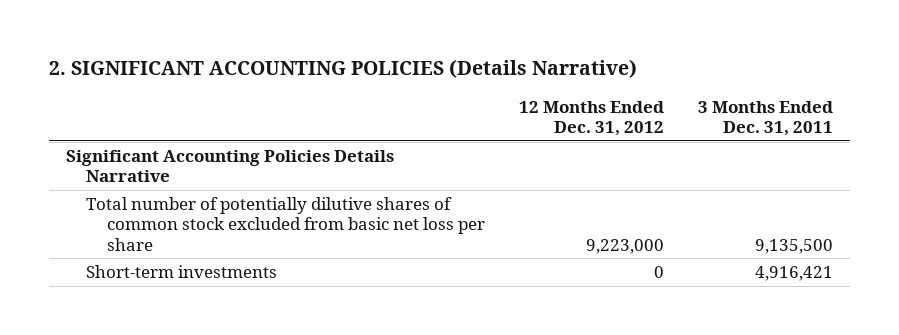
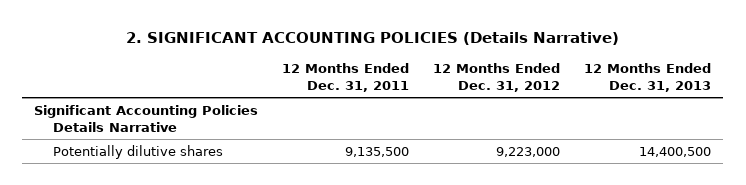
[698,100,834,137] 3 Months Ended Dec. 31, 2011 -> none
none -> [282,62,410,92] 12 Months Ended Dec. 31, 2011
none -> [584,62,712,92] 12 Months Ended Dec. 31, 2013
[86,265,278,279] Short-term investments -> none
[86,197,485,251] Total number of potentially dilutive shares of common stock excluded from basic net loss per share -> [52,144,223,159] Potentially dilutive shares

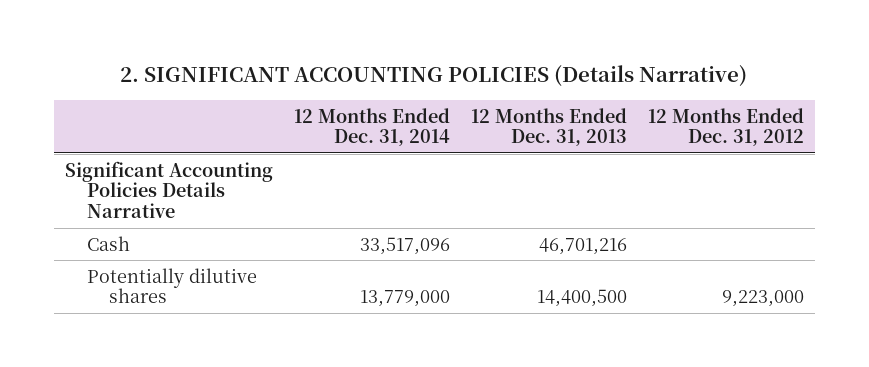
[282,62,410,92] 12 Months Ended Dec. 31, 2011 -> none
none -> [293,107,450,147] 12 Months Ended Dec. 31, 2014
none -> [86,235,130,251] Cash

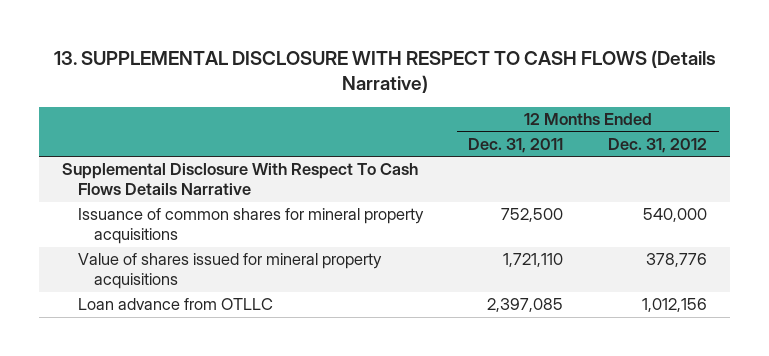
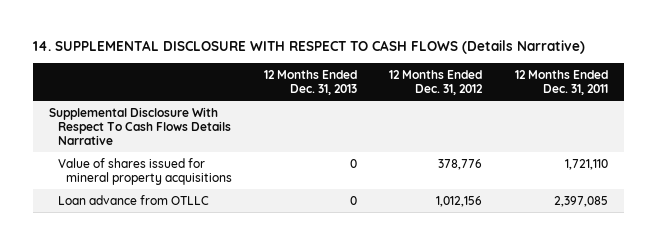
[53,49,716,94] 13. SUPPLEMENTAL DISCLOSURE WITH RESPECT TO CASH FLOWS (Details Narrative) -> [32,40,585,55] 14. SUPPLEMENTAL DISCLOSURE WITH RESPECT TO CASH FLOWS (Details Narrative)
none -> [264,69,358,95] 12 Months Ended Dec. 31, 2013
[77,208,424,245] Issuance of common shares for mineral property acquisitions -> none

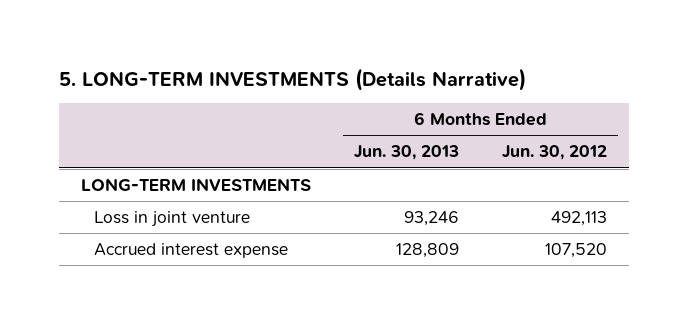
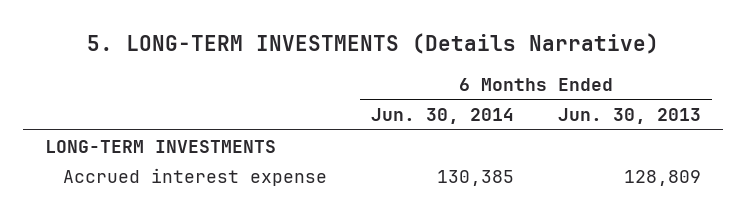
[502,145,608,161] Jun. 30, 2012 -> none
none -> [371,108,515,125] Jun. 30, 2014
[93,211,250,228] Loss in joint venture -> none

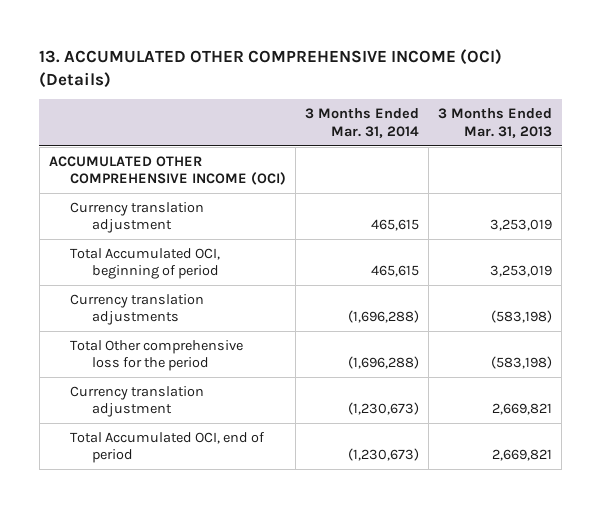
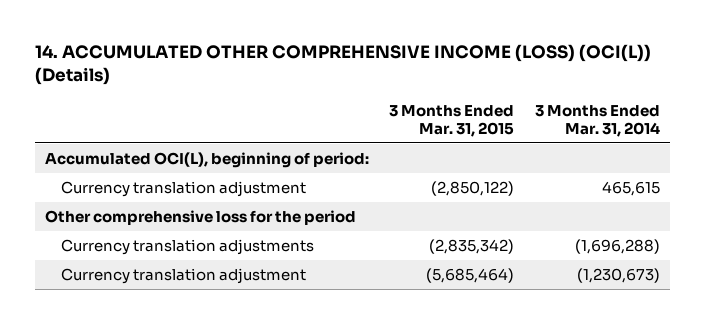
[39,49,503,88] 13. ACCUMULATED OTHER COMPREHENSIVE INCOME (OCI) (Details) -> [34,43,651,85] 14. ACCUMULATED OTHER COMPREHENSIVE INCOME (LOSS) (OCI(L)) (Details)
[438,108,553,138] 3 Months Ended Mar. 31, 2013 -> none
none -> [389,104,515,138] 3 Months Ended Mar. 31, 2015
[48,155,287,186] ACCUMULATED OTHER COMPREHENSIVE INCOME (OCI) -> [45,151,370,168] Accumulated OCI(L), beginning of period:
[70,247,221,280] Total Accumulated OCI, beginning of period -> none
none -> [45,209,357,225] Other comprehensive loss for the period
[70,339,244,372] Total Other comprehensive loss for the period -> none
[70,431,266,464] Total Accumulated OCI, end of period -> none

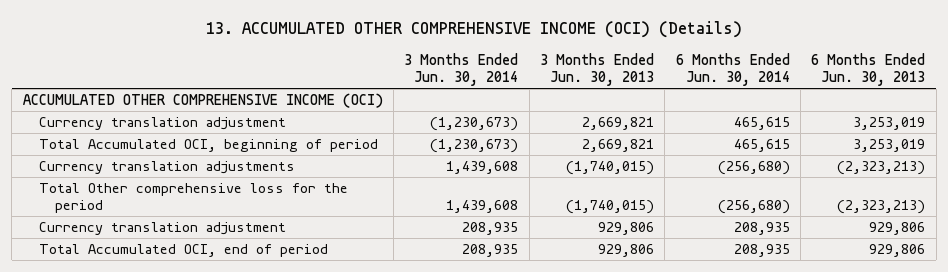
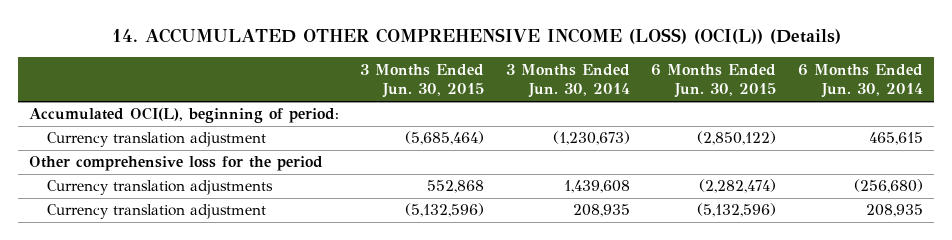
[205,21,742,39] 13. ACCUMULATED OTHER COMPREHENSIVE INCOME (OCI) (Details) -> [111,27,841,44] 14. ACCUMULATED OTHER COMPREHENSIVE INCOME (LOSS) (OCI(L)) (Details)
[539,52,654,87] 3 Months Ended Jun. 30, 2013 -> none
[811,52,926,87] 6 Months Ended Jun. 30, 2013 -> none
none -> [360,63,485,99] 3 Months Ended Jun. 30, 2015
none -> [651,63,777,99] 6 Months Ended Jun. 30, 2015
[22,92,383,108] ACCUMULATED OTHER COMPREHENSIVE INCOME (OCI) -> [28,107,339,124] Accumulated OCI(L), beginning of period:
[38,138,378,152] Total Accumulated OCI, beginning of period -> none
none -> [28,156,323,172] Other comprehensive loss for the period
[38,182,348,214] Total Other comprehensive loss for the period -> none
[38,243,328,257] Total Accumulated OCI, end of period -> none

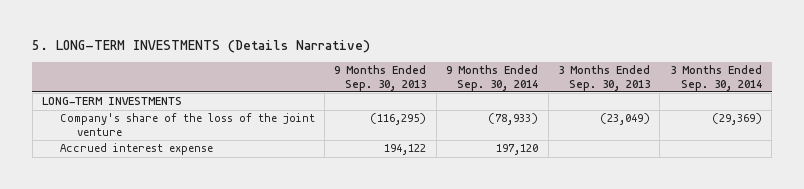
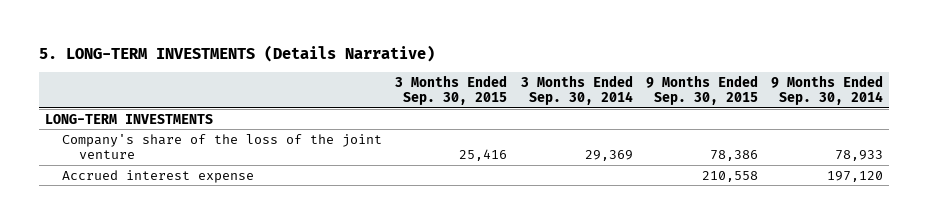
[334,65,427,91] 9 Months Ended Sep. 30, 2013 -> none
[557,65,650,91] 3 Months Ended Sep. 30, 2013 -> none
none -> [395,74,508,106] 3 Months Ended Sep. 30, 2015
none -> [645,74,758,106] 9 Months Ended Sep. 30, 2015
[488,113,539,126] (78,933) -> [834,150,883,162] 78,933
[711,113,762,126] (29,369) -> [584,150,633,162] 29,369

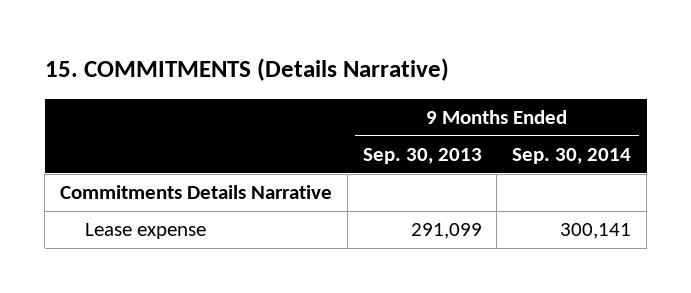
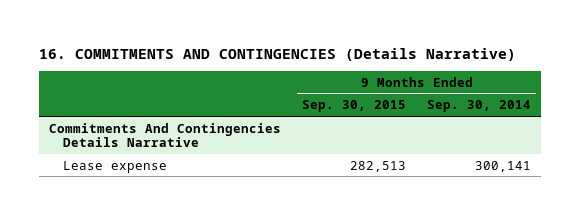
[44,58,449,82] 15. COMMITMENTS (Details Narrative) -> [39,47,517,61] 16. COMMITMENTS AND CONTINGENCIES (Details Narrative)
[362,147,482,164] Sep. 30, 2013 -> none
none -> [302,100,407,113] Sep. 30, 2015
[59,185,332,200] Commitments Details Narrative -> [49,122,282,148] Commitments And Contingencies Details Narrative

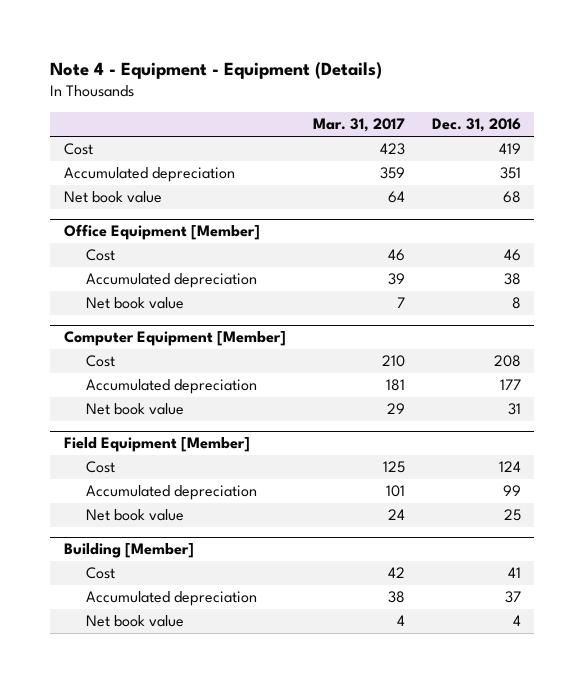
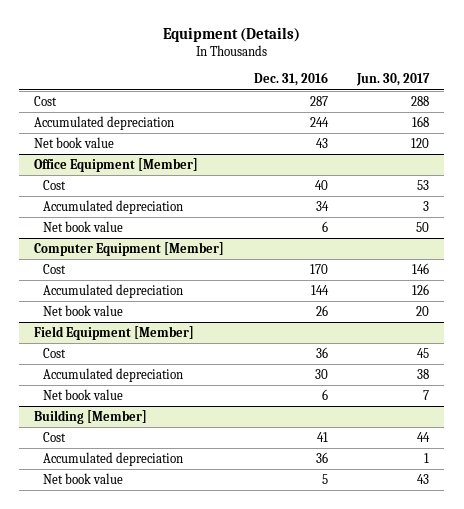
[50,61,383,79] Note 4 - Equipment - Equipment (Details) -> [162,26,300,42] Equipment (Details)
[312,118,405,133] Mar. 31, 2017 -> none
none -> [356,73,431,87] Jun. 30, 2017
[498,143,521,155] 419 -> [309,95,328,106] 287
[499,167,521,180] 351 -> [309,116,329,127] 244
[502,191,521,204] 68 -> [315,137,328,148] 43
[503,249,521,262] 46 -> [314,179,328,190] 40
[503,273,521,286] 38 -> [315,200,329,211] 34
[511,297,521,310] 8 -> [321,220,328,232] 6
[493,355,521,368] 208 -> [309,263,328,274] 170
[499,379,521,391] 177 -> [310,284,329,295] 144
[507,403,521,416] 31 -> [315,304,328,316] 26
[498,461,521,473] 124 -> [315,346,328,358] 36
[502,485,521,497] 99 -> [314,368,328,379] 30
[503,509,521,522] 25 -> [321,388,328,400] 6
[504,591,521,604] 37 -> [315,451,328,463] 36
[512,615,521,627] 4 -> [321,473,328,484] 5

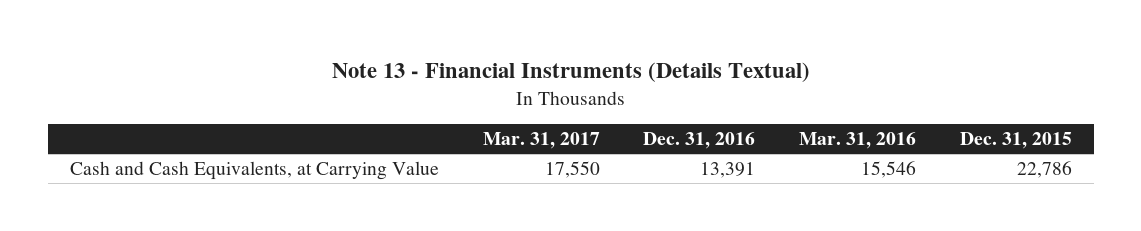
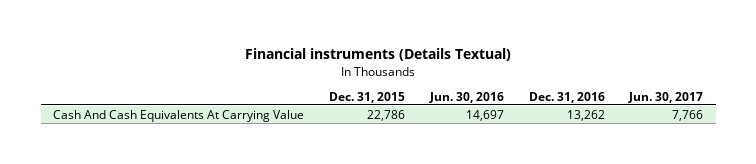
[331,62,810,83] Note 13 - Financial Instruments (Details Textual) -> [245,48,512,62] Financial instruments (Details Textual)
[482,132,600,150] Mar. 31, 2017 -> none
[798,132,916,150] Mar. 31, 2016 -> none
none -> [428,91,504,103] Jun. 30, 2016
none -> [628,91,704,103] Jun. 30, 2017
[69,160,439,180] Cash and Cash Equivalents, at Carrying Value -> [53,109,305,122] Cash And Cash Equivalents At Carrying Value
[700,161,756,178] 13,391 -> [566,109,605,121] 13,262

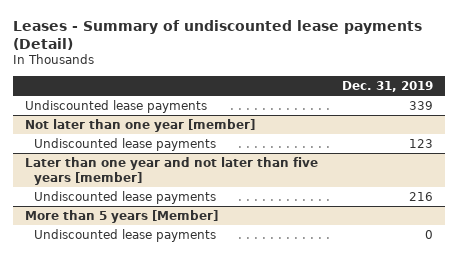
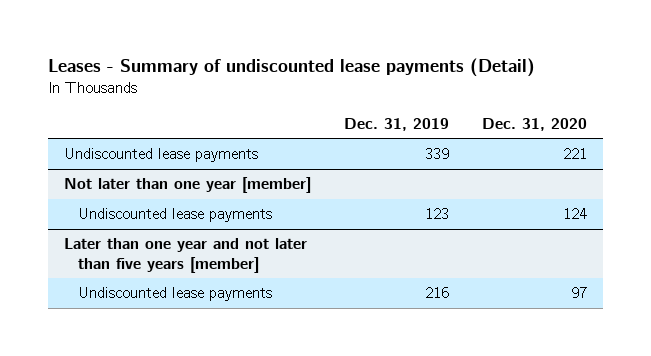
none -> [481,117,587,131] Dec. 31, 2020
[24,209,218,223] More than 5 years [Member] -> none
[34,228,217,242] Undiscounted lease payments -> none

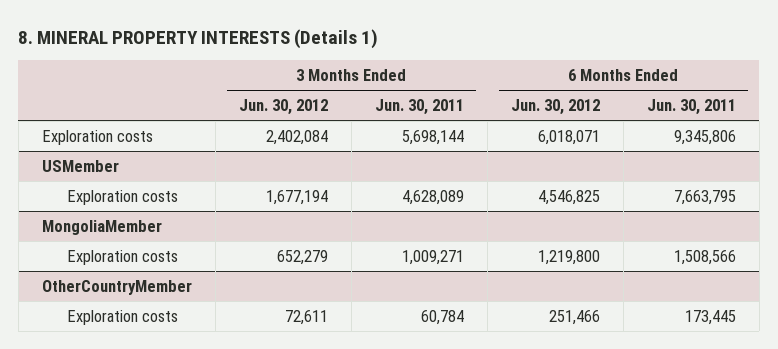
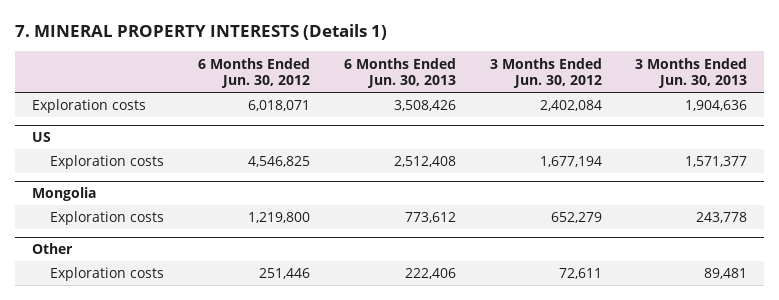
[18,28,379,49] 8. MINERAL PROPERTY INTERESTS (Details 1) -> [15,24,388,41] 7. MINERAL PROPERTY INTERESTS (Details 1)
[374,99,464,116] Jun. 30, 2011 -> none
[646,99,736,116] Jun. 30, 2011 -> none
none -> [343,57,456,89] 6 Months Ended Jun. 30, 2013
none -> [635,57,748,89] 3 Months Ended Jun. 30, 2013
[41,159,119,172] USMember -> none
none -> [32,132,52,143] US
[41,219,162,235] MongoliaMember -> none
none -> [32,187,97,202] Mongolia
[41,279,192,295] OtherCountryMember -> none
none -> [32,243,74,255] Other
[548,309,600,325] 251,466 -> [258,268,310,280] 251,446

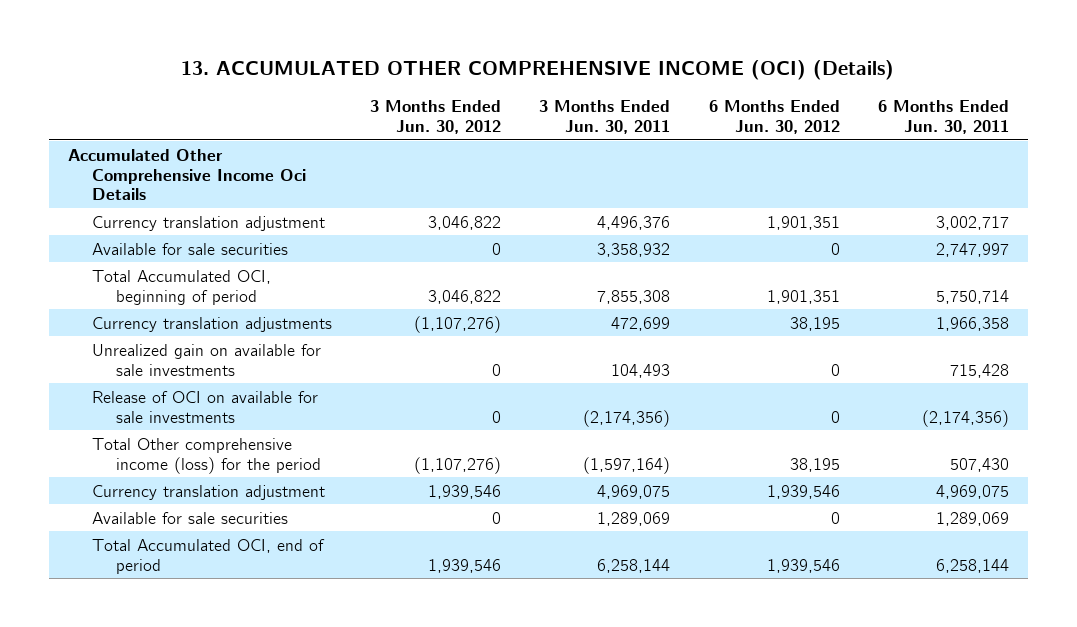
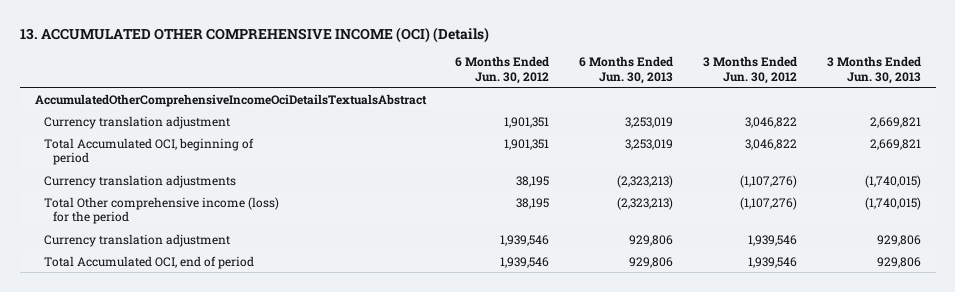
[539,100,671,134] 3 Months Ended Jun. 30, 2011 -> none
[877,100,1009,134] 6 Months Ended Jun. 30, 2011 -> none
none -> [579,56,674,84] 6 Months Ended Jun. 30, 2013
none -> [826,56,921,84] 3 Months Ended Jun. 30, 2013
[68,148,306,201] Accumulated Other Comprehensive Income Oci Details -> [34,93,427,107] AccumulatedOtherComprehensiveIncomeOciDetailsTextualsAbstract
[91,242,288,255] Available for sale securities -> none
[91,343,321,376] Unrealized gain on available for sale investments -> none
[91,390,318,423] Release of OCI on available for sale investments -> none
[91,511,288,524] Available for sale securities -> none

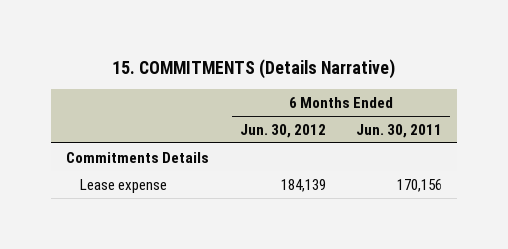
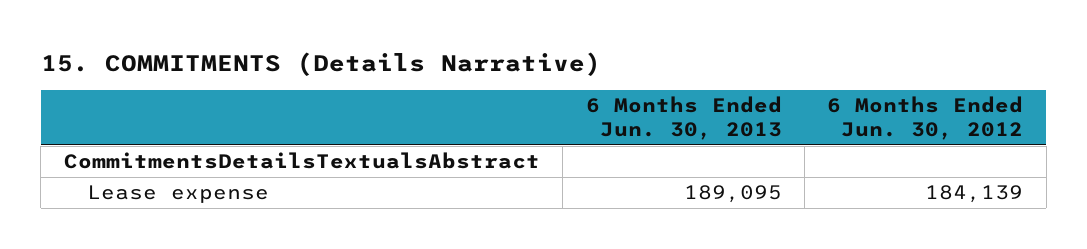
[356,123,443,138] Jun. 30, 2011 -> none
none -> [585,96,782,141] 6 Months Ended Jun. 30, 2013
[66,151,210,163] Commitments Details -> [63,152,540,170] CommitmentsDetailsTextualsAbstract

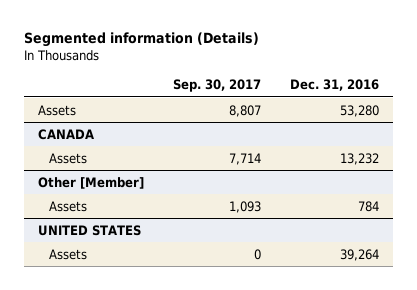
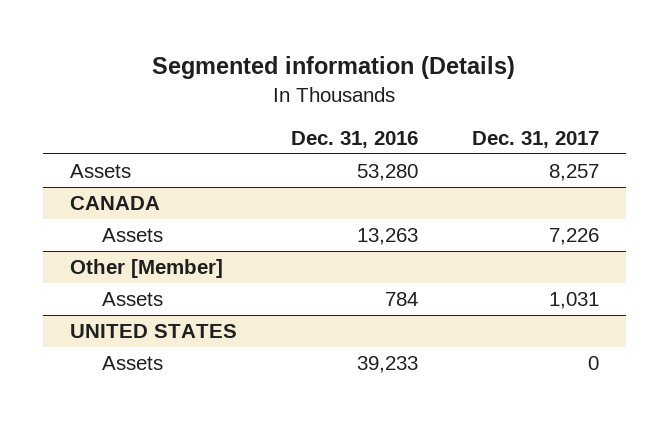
[172,78,261,92] Sep. 30, 2017 -> none
none -> [471,131,599,149] Dec. 31, 2017
[339,152,379,165] 13,232 -> [356,227,418,245] 13,263
[339,248,379,261] 39,264 -> [356,355,418,373] 39,233

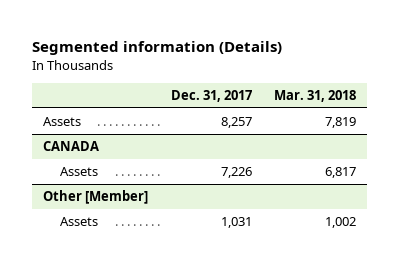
[290,131,418,149] Dec. 31, 2016 -> none
none -> [274,89,357,102] Mar. 31, 2018
[69,323,237,338] UNITED STATES -> none
[101,355,163,370] Assets -> none

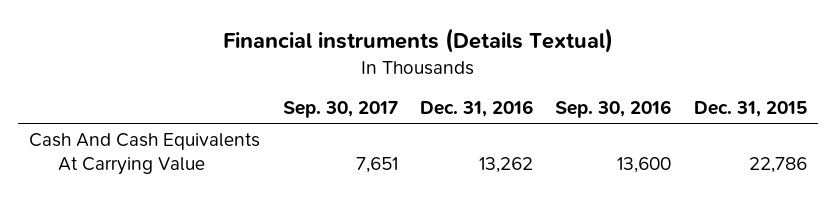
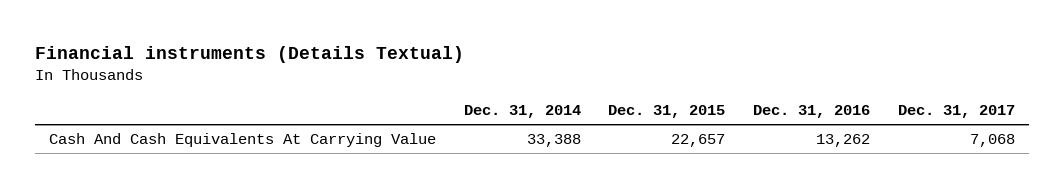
[282,101,398,119] Sep. 30, 2017 -> none
[555,100,672,119] Sep. 30, 2016 -> none
none -> [463,105,581,119] Dec. 31, 2014
none -> [897,105,1015,119] Dec. 31, 2017
[748,157,807,174] 22,786 -> [671,134,726,148] 22,657

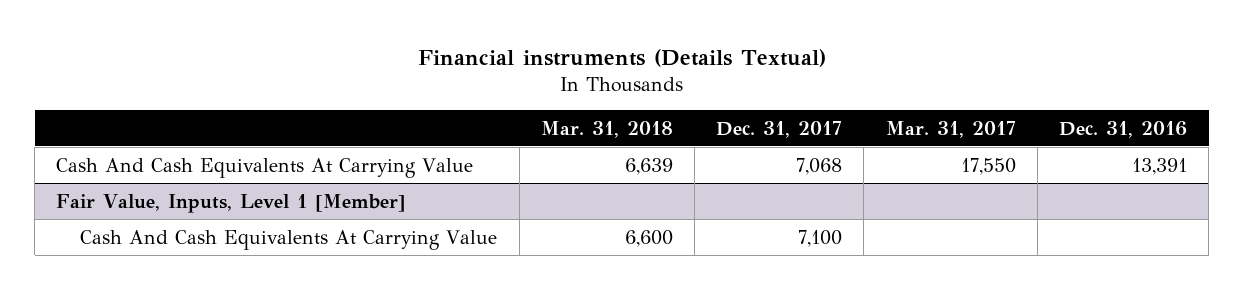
[463,105,581,119] Dec. 31, 2014 -> none
[608,105,726,119] Dec. 31, 2015 -> none
none -> [540,120,673,138] Mar. 31, 2018
none -> [885,120,1016,138] Mar. 31, 2017
[816,134,871,148] 13,262 -> [1132,157,1188,175] 13,391
none -> [56,193,407,213] Fair Value, Inputs, Level 1 [Member]
none -> [80,229,498,250] Cash And Cash Equivalents At Carrying Value

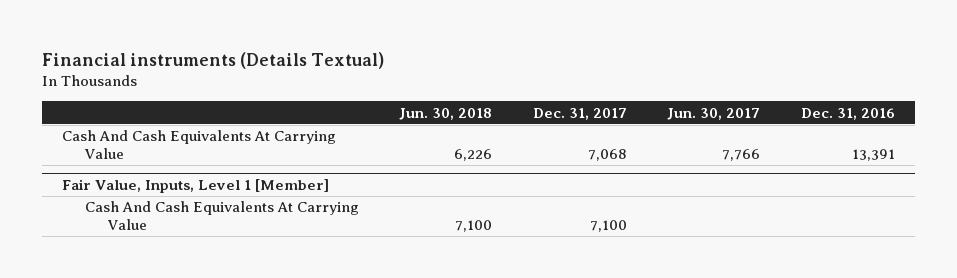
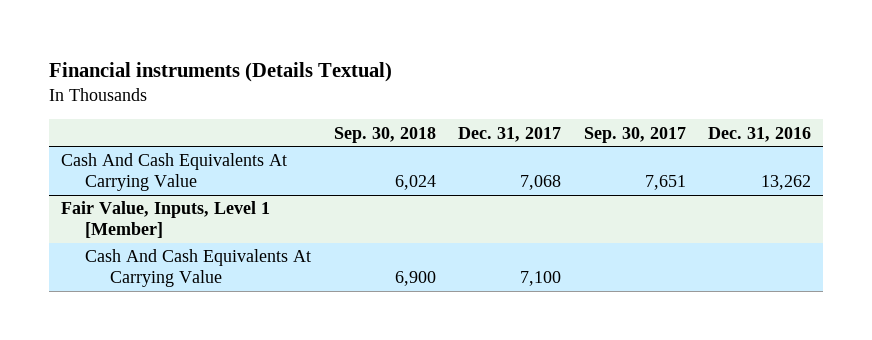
[399,107,493,120] Jun. 30, 2018 -> none
[667,107,761,120] Jun. 30, 2017 -> none
none -> [333,126,436,143] Sep. 30, 2018
none -> [583,126,686,143] Sep. 30, 2017
[851,149,895,162] 13,391 -> [761,175,812,191] 13,262

